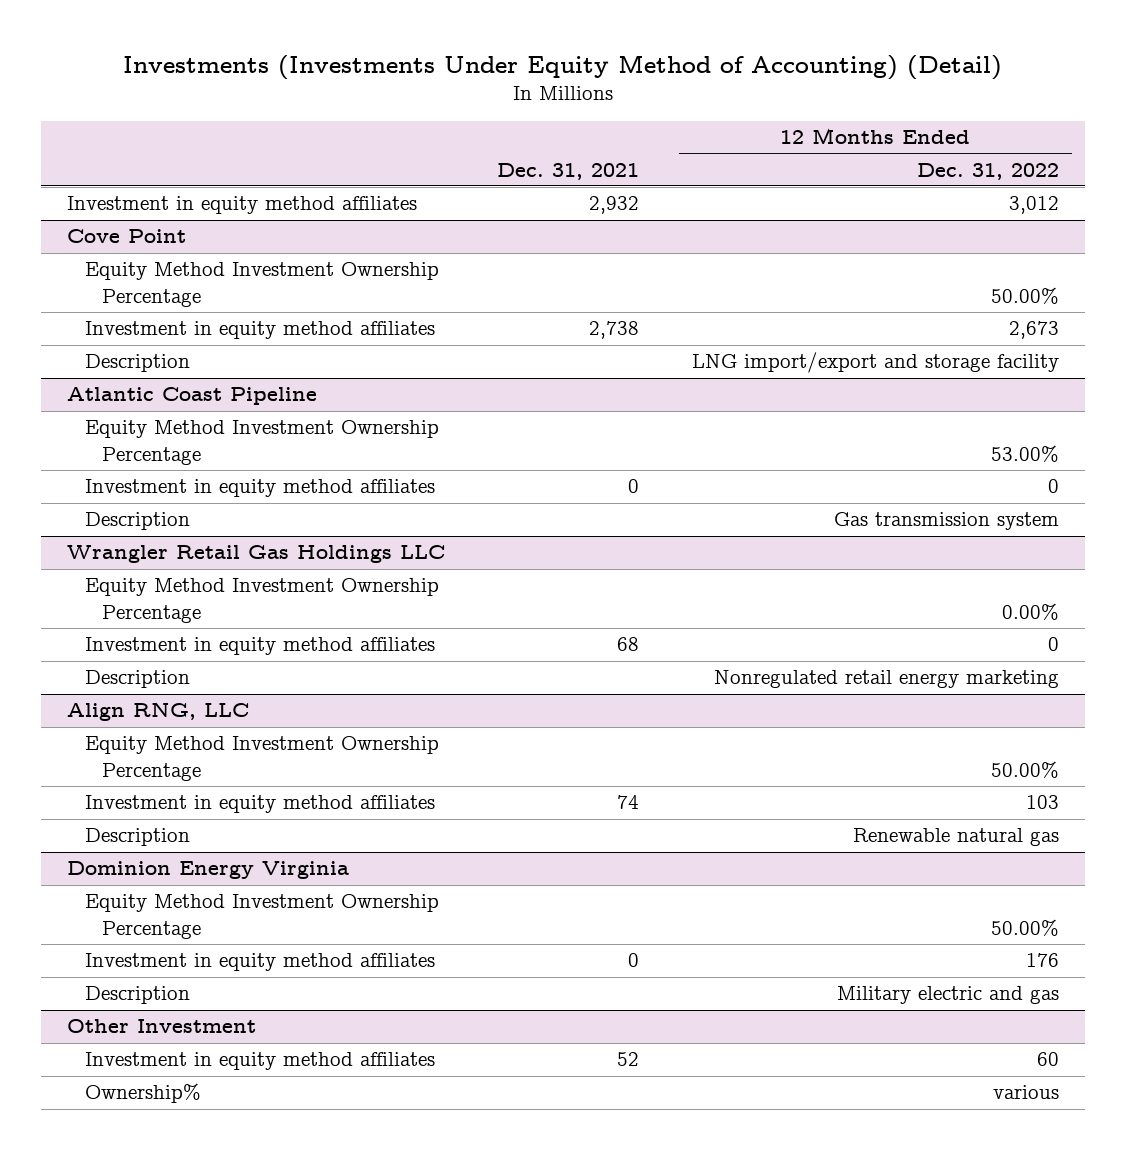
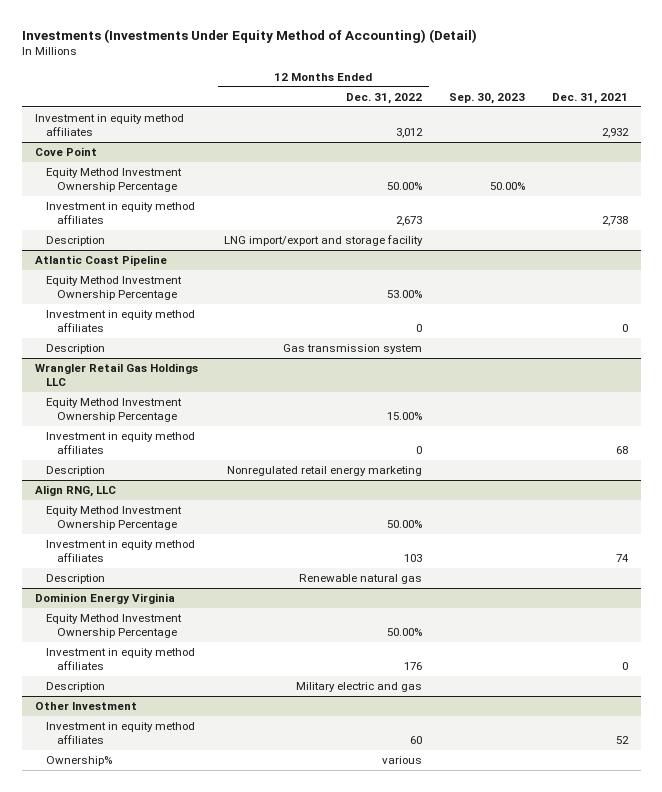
none -> [449,93,526,105] Sep. 30, 2023
[1001,602,1059,620] 0.00% -> [387,412,423,421] 15.00%

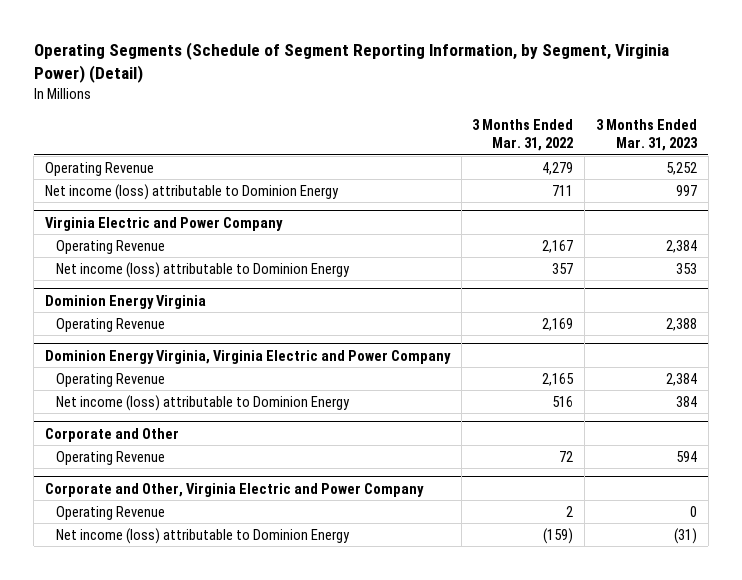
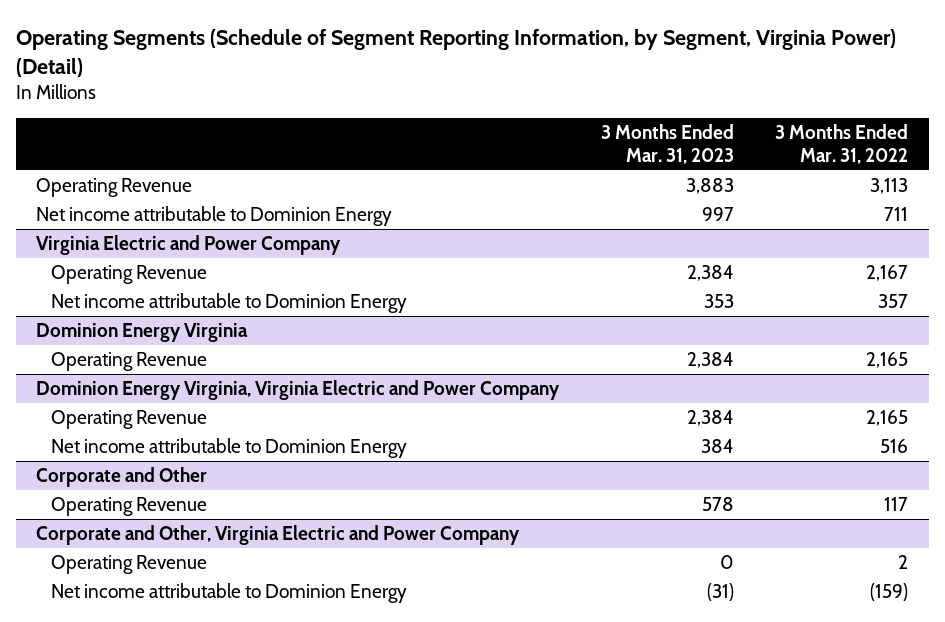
[542,161,574,175] 4,279 -> [870,178,909,195] 3,113
[665,161,697,175] 5,252 -> [685,178,734,195] 3,883
[44,183,339,200] Net income (loss) attributable to Dominion Energy -> [36,206,393,227] Net income attributable to Dominion Energy
[56,261,351,278] Net income (loss) attributable to Dominion Energy -> [50,293,407,314] Net income attributable to Dominion Energy
[542,317,574,331] 2,169 -> [866,352,909,369] 2,165
[665,317,697,331] 2,388 -> [686,352,734,369] 2,384
[56,394,351,411] Net income (loss) attributable to Dominion Energy -> [50,438,407,459] Net income attributable to Dominion Energy
[559,450,574,462] 72 -> [884,497,909,512] 117
[675,450,697,462] 594 -> [701,497,734,512] 578
[56,527,351,544] Net income (loss) attributable to Dominion Energy -> [50,583,407,604] Net income attributable to Dominion Energy

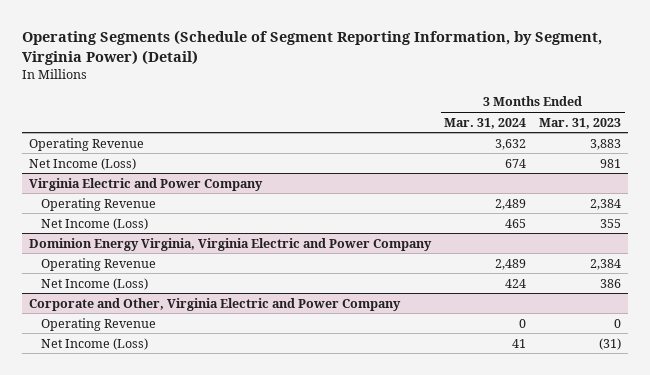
[775,124,909,164] 3 Months Ended Mar. 31, 2022 -> none
none -> [444,117,527,129] Mar. 31, 2024
[36,206,393,227] Net income attributable to Dominion Energy -> [28,157,136,170] Net Income (Loss)
[701,207,734,222] 997 -> [600,158,622,168] 981
[36,323,249,343] Dominion Energy Virginia -> none
[50,352,207,372] Operating Revenue -> none
[50,293,407,314] Net income attributable to Dominion Energy -> [41,217,149,230] Net Income (Loss)
[703,294,734,309] 353 -> [600,218,622,228] 355
[36,467,208,488] Corporate and Other -> none
[50,497,207,517] Operating Revenue -> none
[50,438,407,459] Net income attributable to Dominion Energy -> [41,277,149,290] Net Income (Loss)
[700,439,734,454] 384 -> [600,278,622,288] 386
[50,583,407,604] Net income attributable to Dominion Energy -> [41,337,149,350] Net Income (Loss)

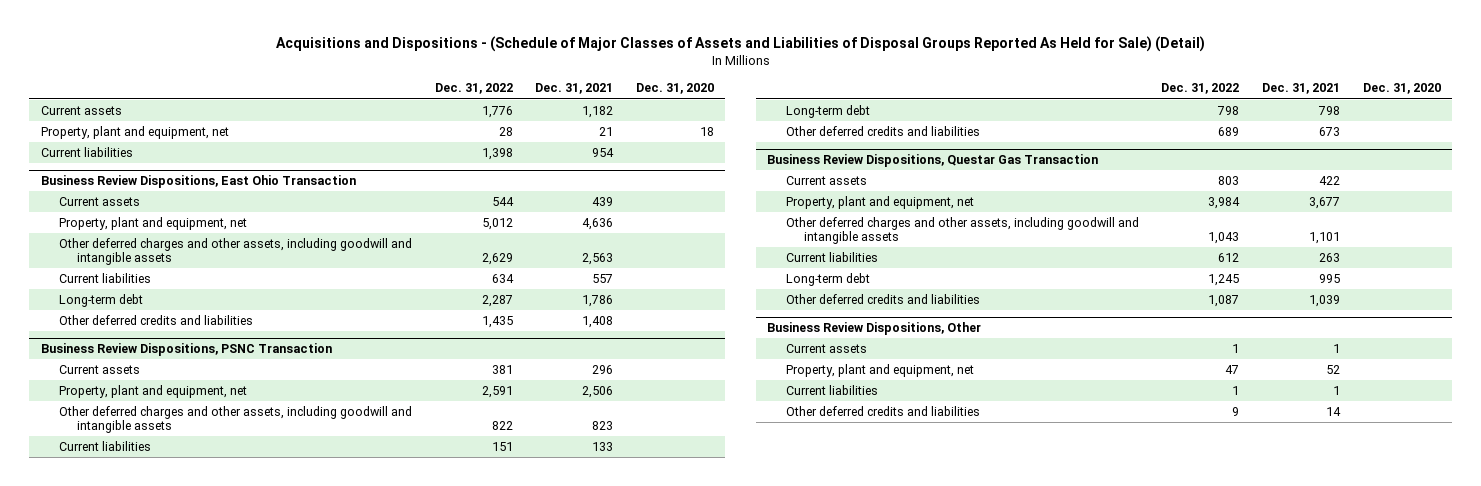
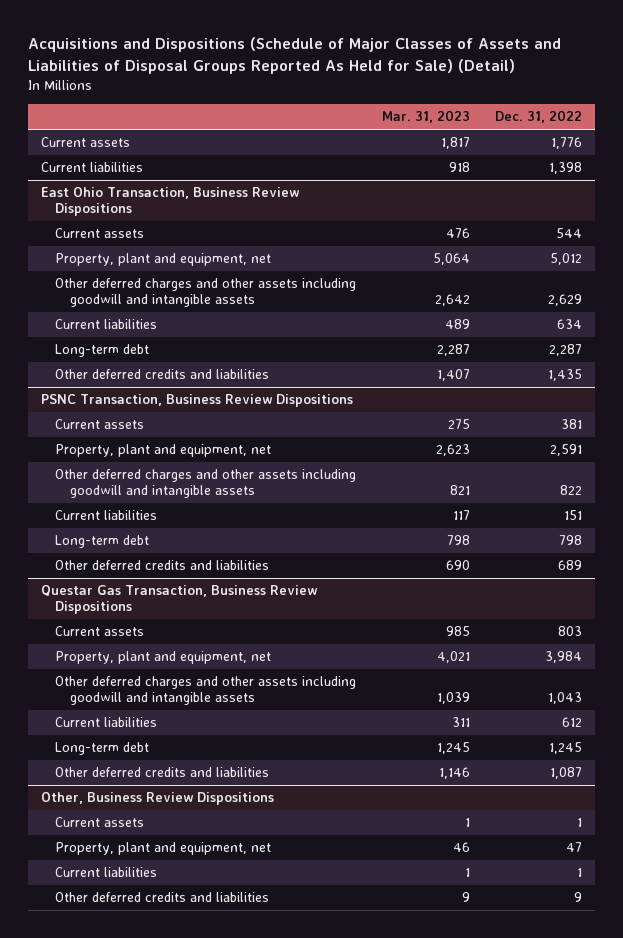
[275,36,1205,53] Acquisitions and Dispositions - (Schedule of Major Classes of Assets and Liabilities of Disposal Groups Reported As Held for Sale) (Detail) -> [27,37,561,75] Acquisitions and Dispositions (Schedule of Major Classes of Assets and Liabilities of Disposal Groups Reported As Held for Sale) (Detail)
[535,83,614,95] Dec. 31, 2021 -> none
[635,83,714,95] Dec. 31, 2020 -> none
none -> [381,110,470,124] Mar. 31, 2023
[40,125,229,139] Property, plant and equipment, net -> none
[40,175,356,189] Business Review Dispositions, East Ohio Transaction -> [40,187,299,217] East Ohio Transaction, Business Review Dispositions
[58,237,412,266] Other deferred charges and other assets, including goodwill and intangible assets -> [55,278,357,308] Other deferred charges and other assets including goodwill and intangible assets
[40,343,332,357] Business Review Dispositions, PSNC Transaction -> [40,394,353,408] PSNC Transaction, Business Review Dispositions
[58,405,412,434] Other deferred charges and other assets, including goodwill and intangible assets -> [55,469,357,499] Other deferred charges and other assets including goodwill and intangible assets
[767,154,1099,168] Business Review Dispositions, Questar Gas Transaction -> [40,585,317,615] Questar Gas Transaction, Business Review Dispositions
[785,216,1139,245] Other deferred charges and other assets, including goodwill and intangible assets -> [55,676,357,706] Other deferred charges and other assets including goodwill and intangible assets
[767,322,982,336] Business Review Dispositions, Other -> [40,792,274,806] Other, Business Review Dispositions

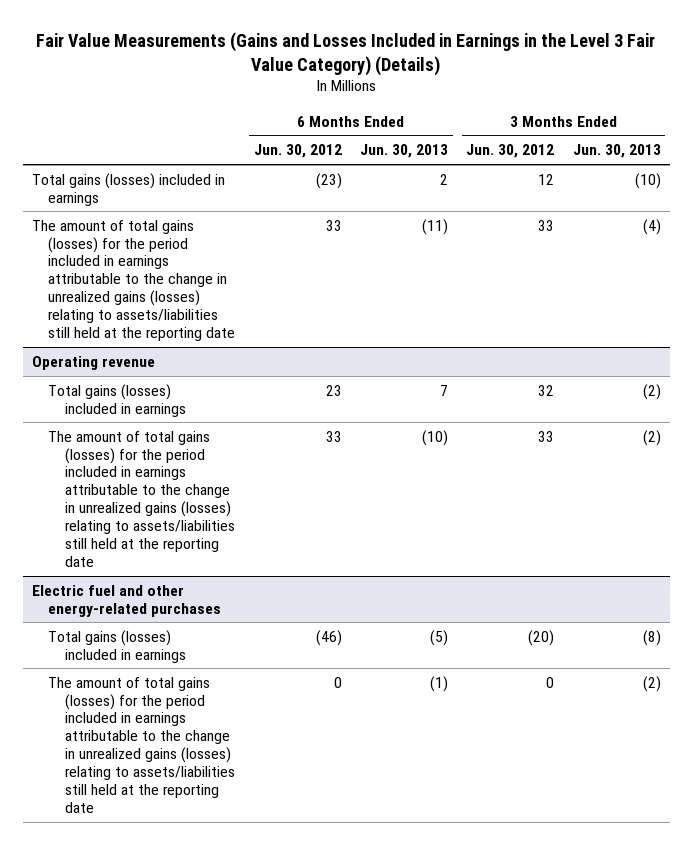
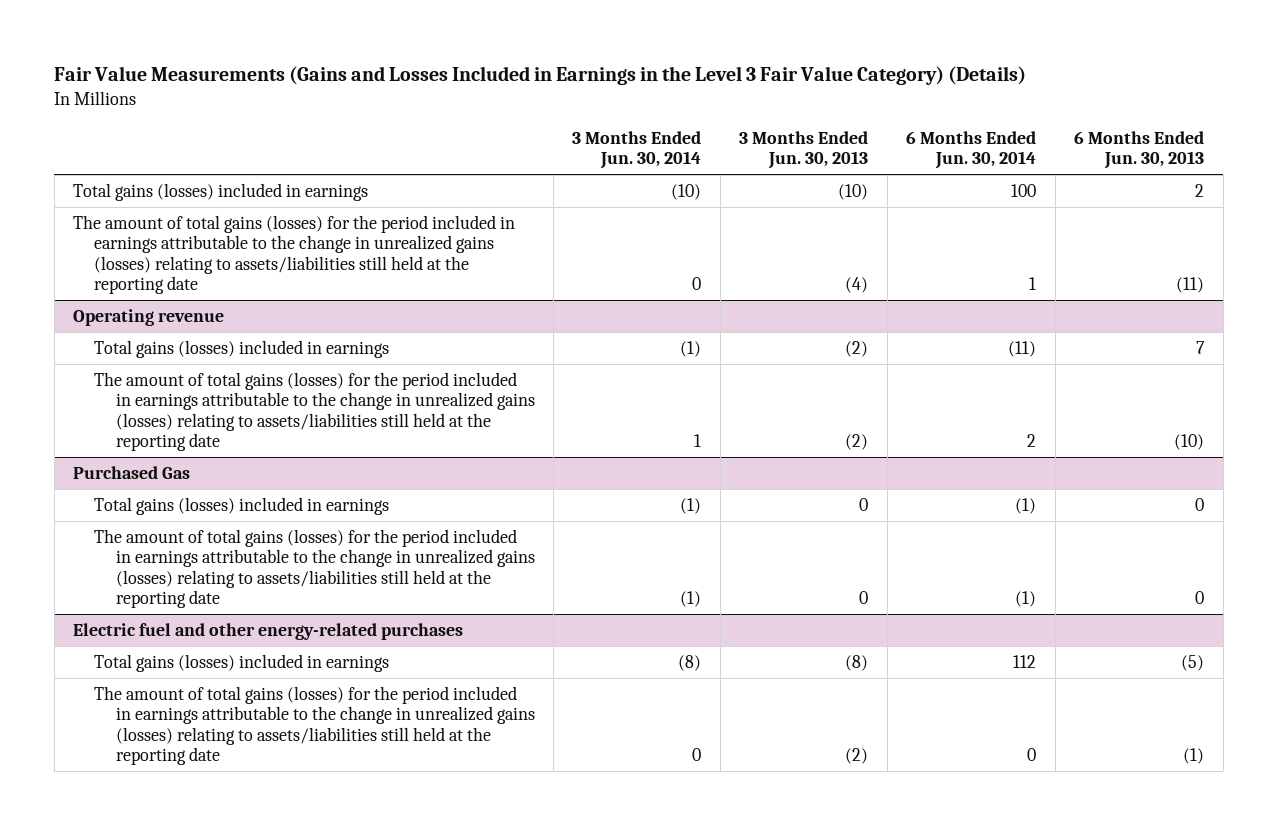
[253,144,342,159] Jun. 30, 2012 -> none
[466,144,555,159] Jun. 30, 2012 -> none
none -> [572,131,702,170] 3 Months Ended Jun. 30, 2014
none -> [906,131,1037,170] 6 Months Ended Jun. 30, 2014
none -> [73,465,191,479] Purchased Gas
none -> [94,496,390,515] Total gains (losses) included in earnings
none -> [94,528,535,609] The amount of total gains (losses) for the period included in earnings attributable to the change in unrealized gains (losses) relating to assets/liabilities still held at the reporting date

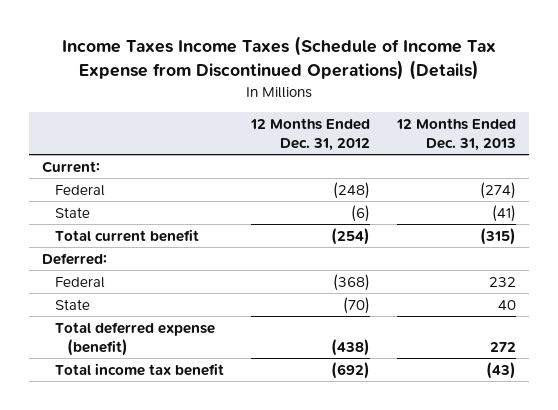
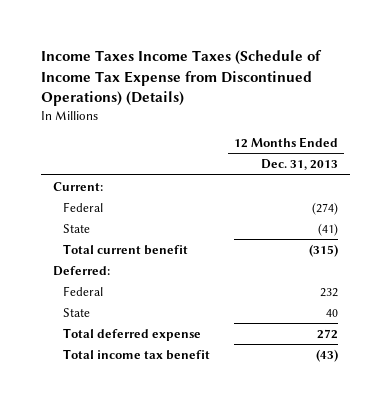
[249,117,370,151] 12 Months Ended Dec. 31, 2012 -> none
[54,321,215,356] Total deferred expense (benefit) -> [63,327,202,341] Total deferred expense

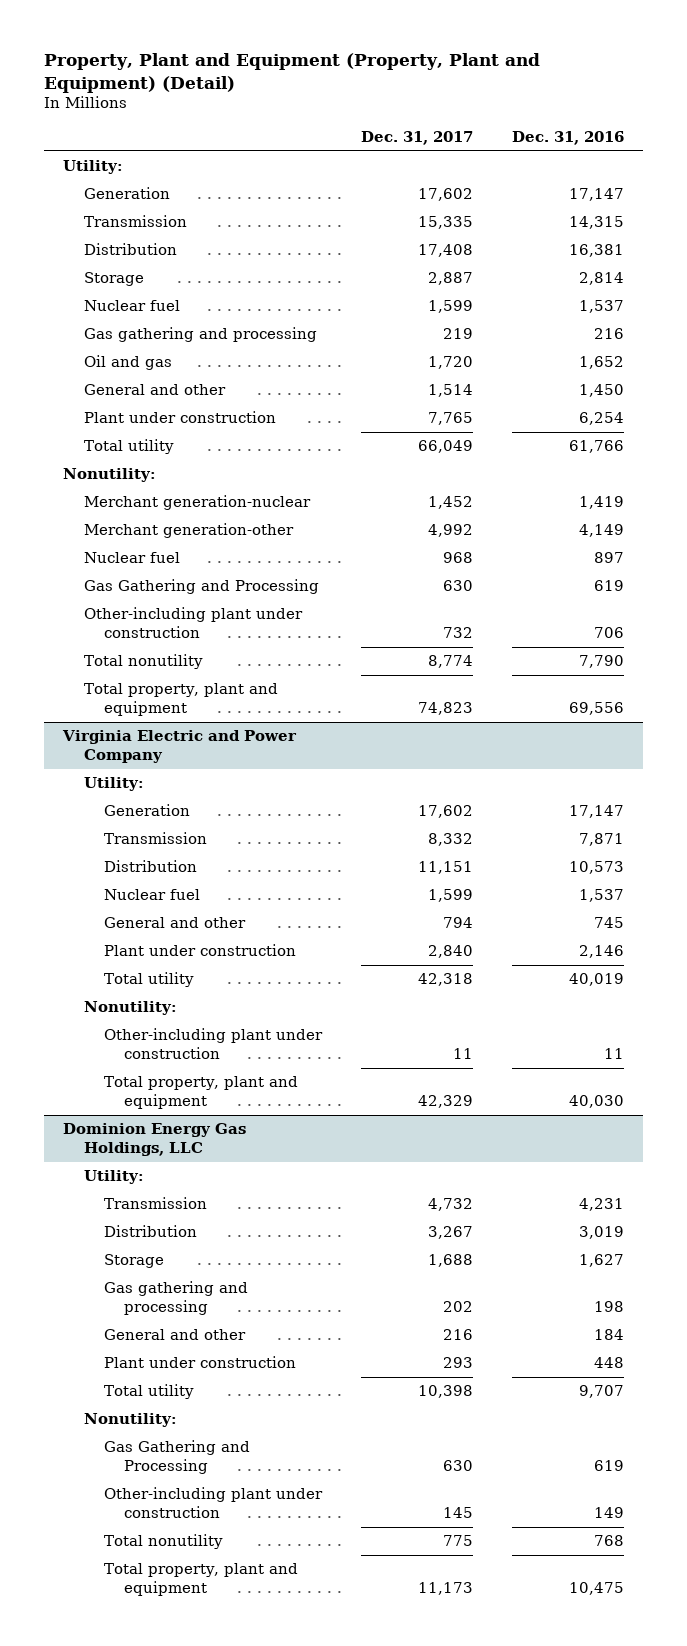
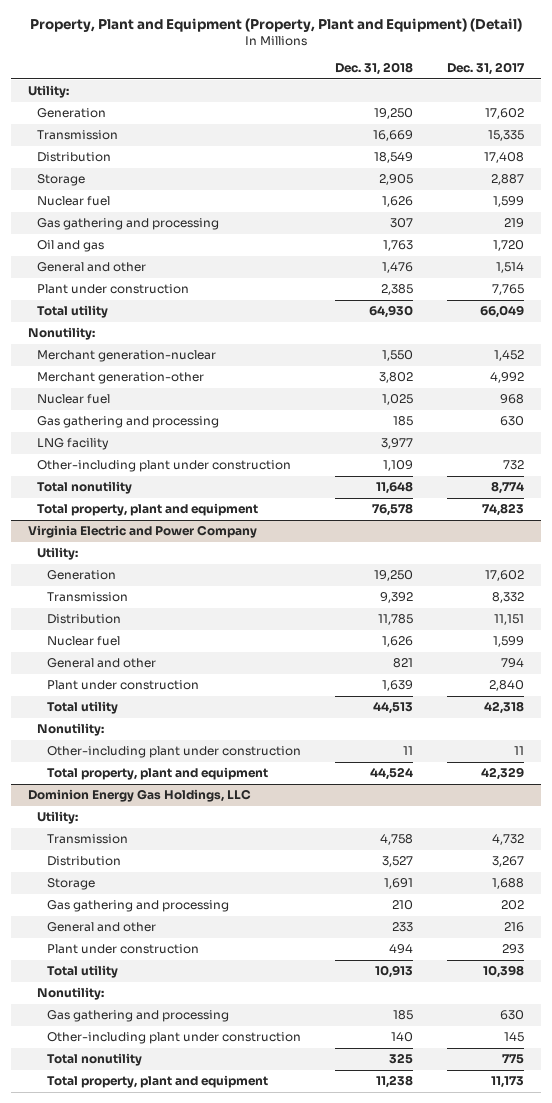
[511,131,624,146] Dec. 31, 2016 -> none
none -> [334,62,413,76] Dec. 31, 2018
[83,579,319,595] Gas Gathering and Processing -> [37,416,220,429] Gas gathering and processing
none -> [37,438,110,451] LNG facility
[104,1440,251,1475] Gas Gathering and Processing -> [46,1010,229,1023] Gas gathering and processing

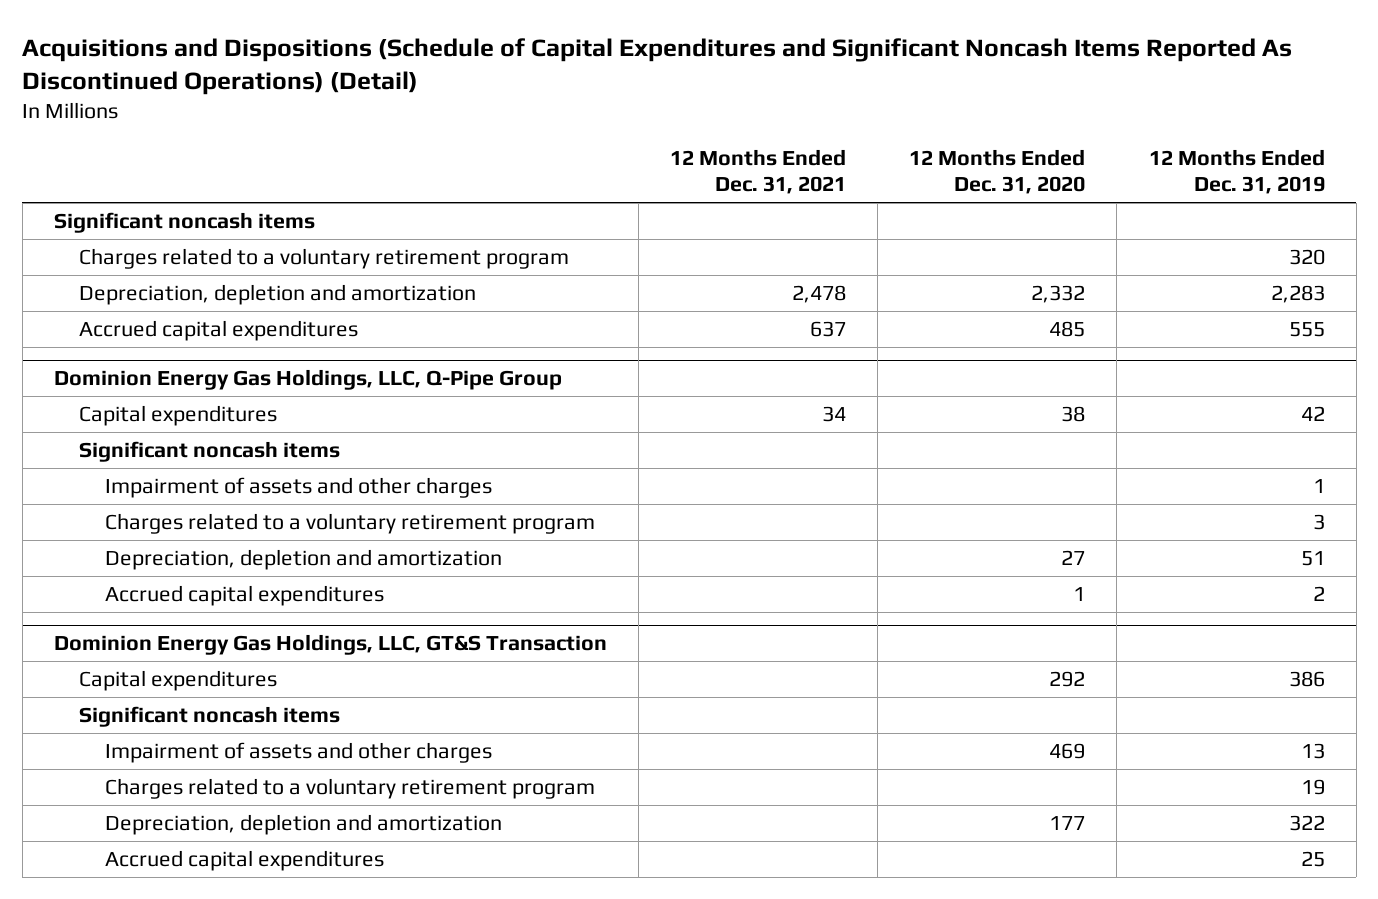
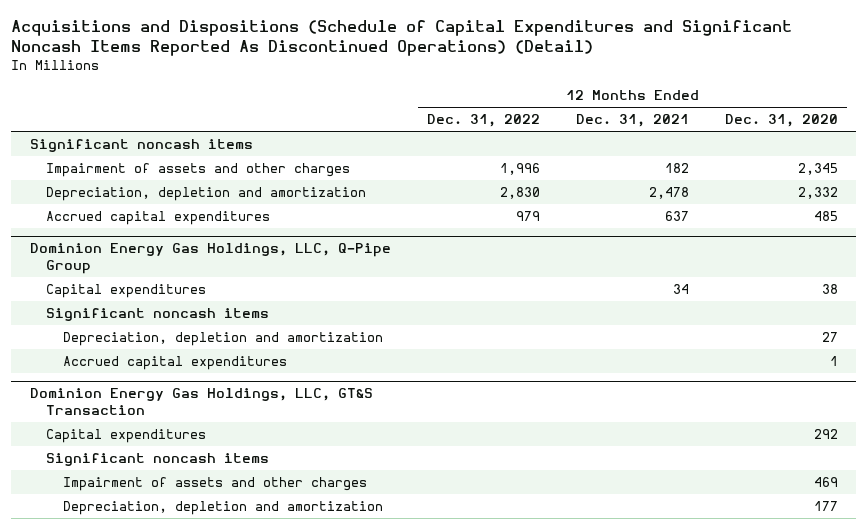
[1148,148,1325,195] 12 Months Ended Dec. 31, 2019 -> none
none -> [426,114,540,128] Dec. 31, 2022
[79,248,570,270] Charges related to a voluntary retirement program -> none
none -> [46,163,351,178] Impairment of assets and other charges
[104,477,492,499] Impairment of assets and other charges -> none
[104,513,595,535] Charges related to a voluntary retirement program -> none
[104,778,595,800] Charges related to a voluntary retirement program -> none
[104,850,384,872] Accrued capital expenditures -> none

